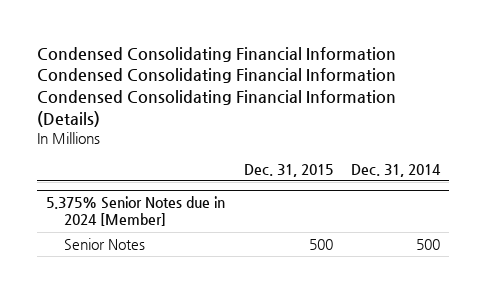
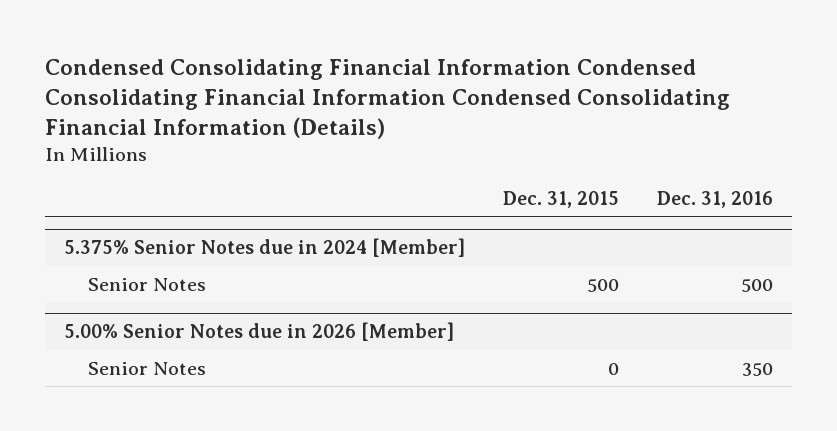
[351,163,442,177] Dec. 31, 2014 -> none
none -> [657,191,774,209] Dec. 31, 2016
none -> [63,322,454,342] 5.00% Senior Notes due in 2026 [Member]
none -> [87,361,206,375] Senior Notes

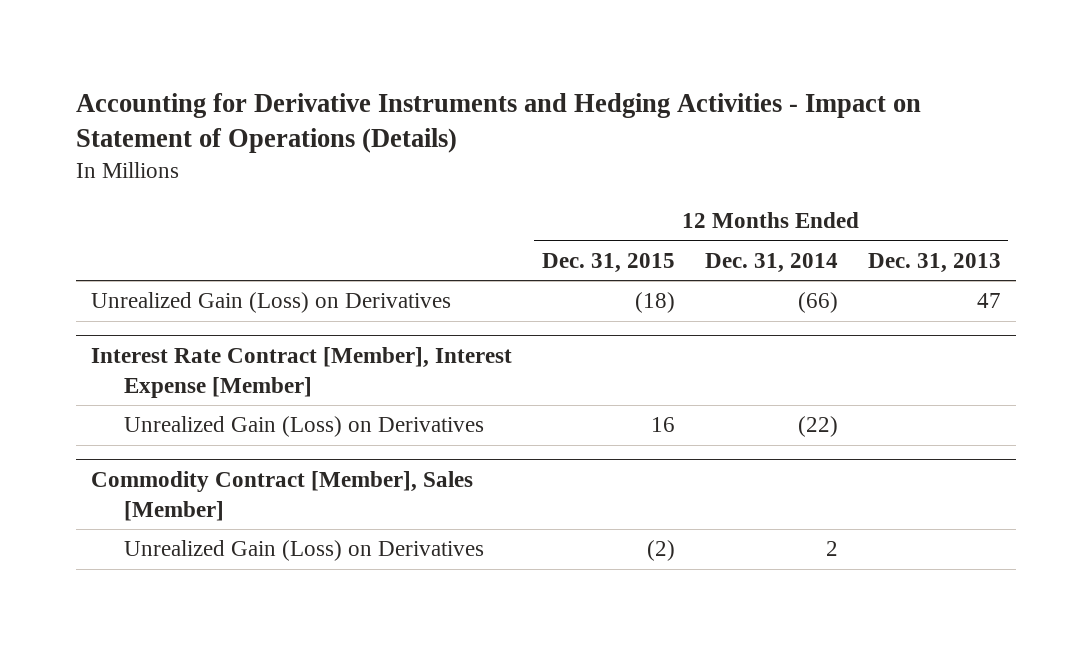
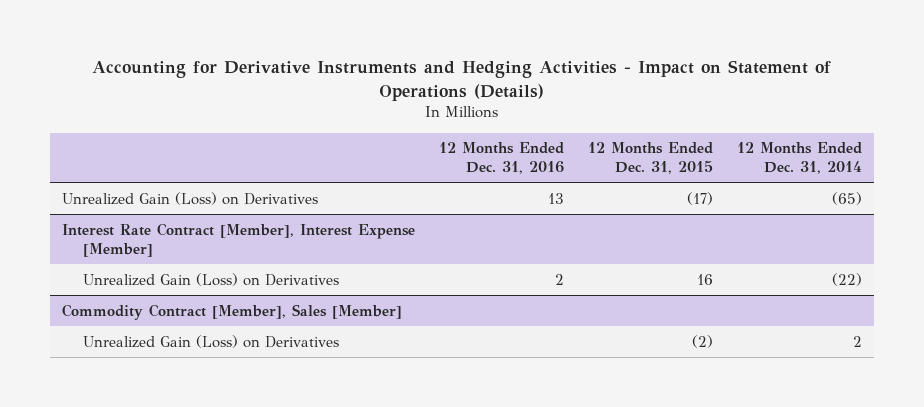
[867,252,1001,273] Dec. 31, 2013 -> none
none -> [438,142,564,175] 12 Months Ended Dec. 31, 2016
[634,292,675,314] (18) -> [687,191,714,205] (17)
[797,292,838,314] (66) -> [832,191,863,205] (65)

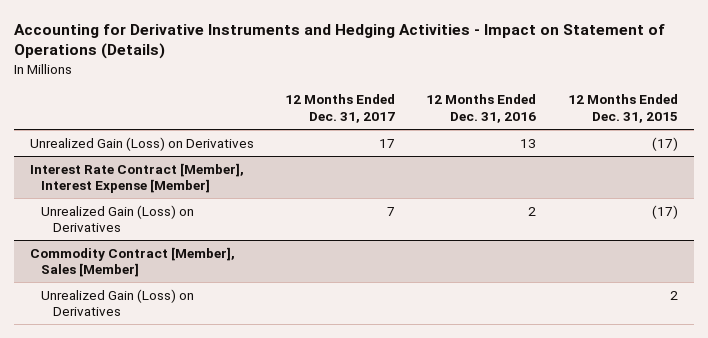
[737,142,863,175] 12 Months Ended Dec. 31, 2014 -> none
none -> [285,94,396,124] 12 Months Ended Dec. 31, 2017
[697,273,714,285] 16 -> [651,204,678,219] (17)
[692,334,714,348] (2) -> [669,290,678,300] 2

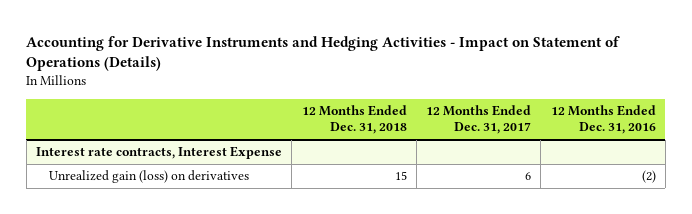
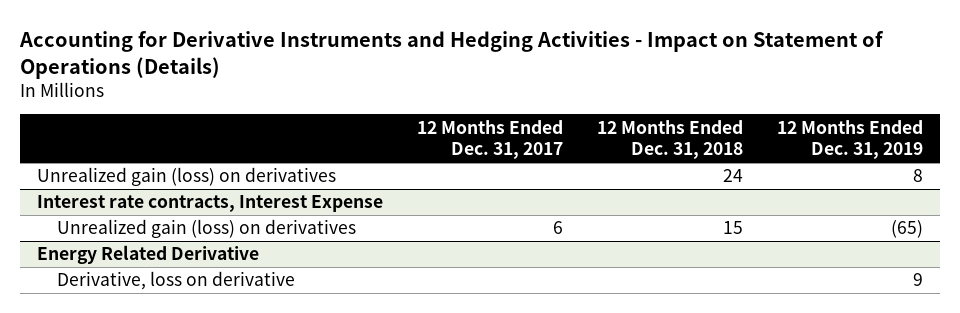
[550,104,656,135] 12 Months Ended Dec. 31, 2016 -> none
none -> [777,119,924,160] 12 Months Ended Dec. 31, 2019
none -> [37,167,337,187] Unrealized gain (loss) on derivatives
none -> [37,245,260,265] Energy Related Derivative
none -> [56,271,295,291] Derivative, loss on derivative

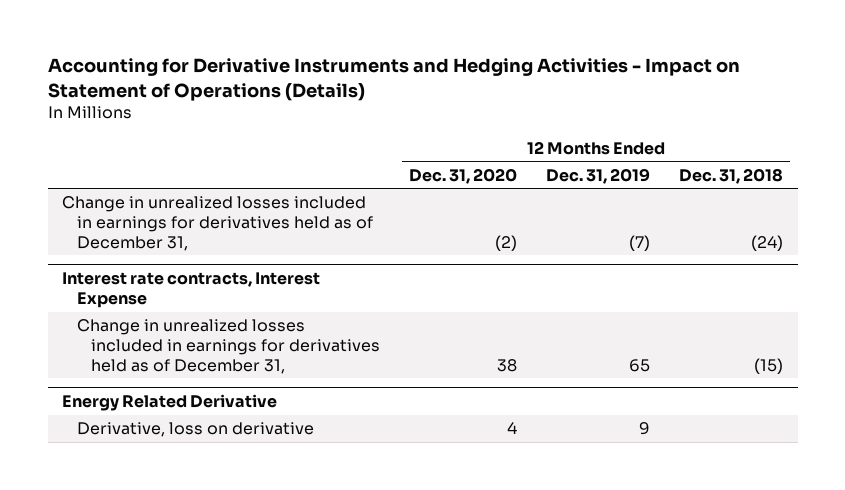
[417,119,564,160] 12 Months Ended Dec. 31, 2017 -> none
none -> [409,167,518,184] Dec. 31, 2020
[37,167,337,187] Unrealized gain (loss) on derivatives -> [62,196,373,251] Change in unrealized losses included in earnings for derivatives held as of December 31,
[723,169,744,183] 24 -> [751,234,784,251] (24)
[913,169,924,183] 8 -> [629,234,651,251] (7)
[56,219,356,239] Unrealized gain (loss) on derivatives -> [76,319,381,374] Change in unrealized losses included in earnings for derivatives held as of December 31,
[723,221,744,235] 15 -> [754,357,784,374] (15)
[891,220,924,239] (65) -> [629,358,651,372] 65

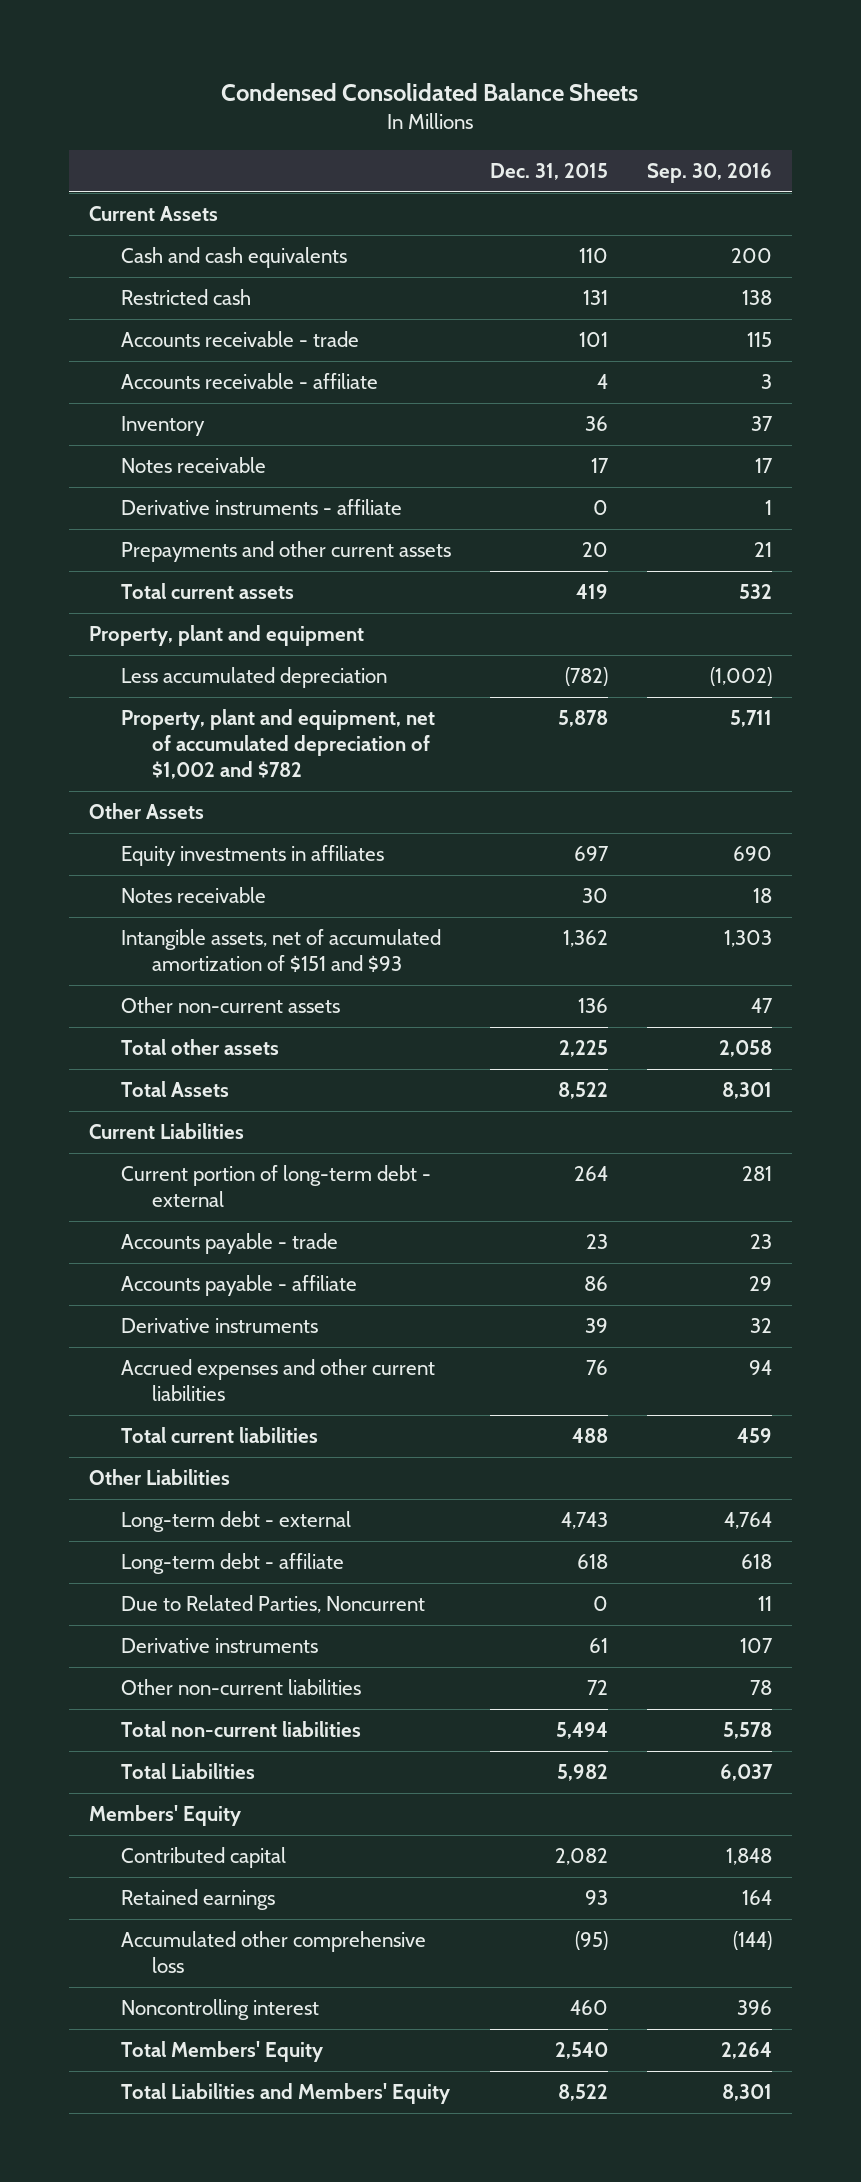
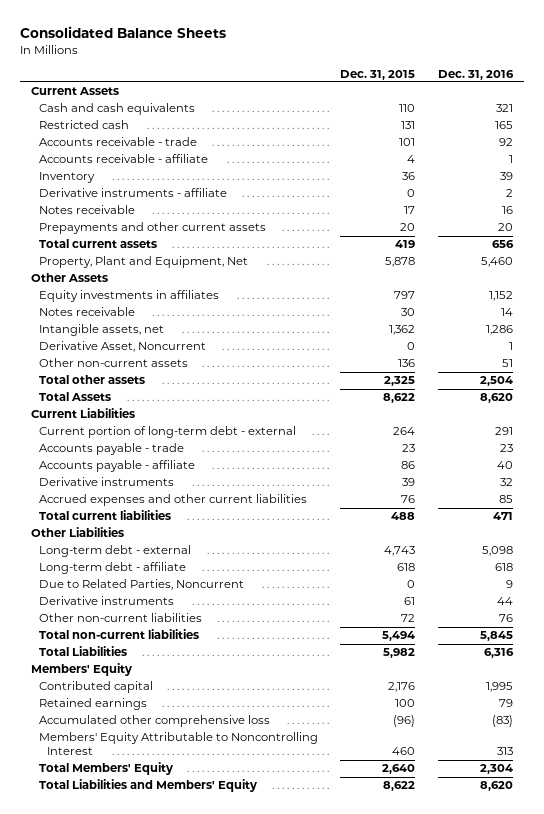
[221,83,639,102] Condensed Consolidated Balance Sheets -> [19,25,226,38] Consolidated Balance Sheets
[646,162,772,183] Sep. 30, 2016 -> none
none -> [437,69,514,80] Dec. 31, 2016
[120,457,266,474] Notes receivable -> [39,205,136,215] Notes receivable
[88,625,364,647] Property, plant and equipment -> none
[120,667,387,689] Less accumulated depreciation -> none
[120,709,435,780] Property, plant and equipment, net of accumulated depreciation of $1,002 and $782 -> [39,256,249,269] Property, Plant and Equipment, Net
[573,846,609,862] 697 -> [394,291,416,300] 797
[120,929,441,973] Intangible assets, net of accumulated amortization of $151 and $93 -> [39,324,165,337] Intangible assets, net
none -> [39,341,207,353] Derivative Asset, Noncurrent
[558,1040,608,1058] 2,225 -> [384,376,416,387] 2,325
[557,1082,608,1100] 8,522 -> [383,393,416,404] 8,622
[554,1848,608,1866] 2,082 -> [388,682,416,693] 2,176
[584,1890,608,1906] 93 -> [395,699,416,708] 100
[574,1931,608,1951] (95) -> [393,715,416,728] (96)
[120,1999,319,2021] Noncontrolling interest -> [39,732,319,756] Members' Equity Attributable to Noncontrolling Interest
[554,2042,608,2060] 2,540 -> [382,764,416,775] 2,640
[557,2084,608,2102] 8,522 -> [383,781,416,792] 8,622

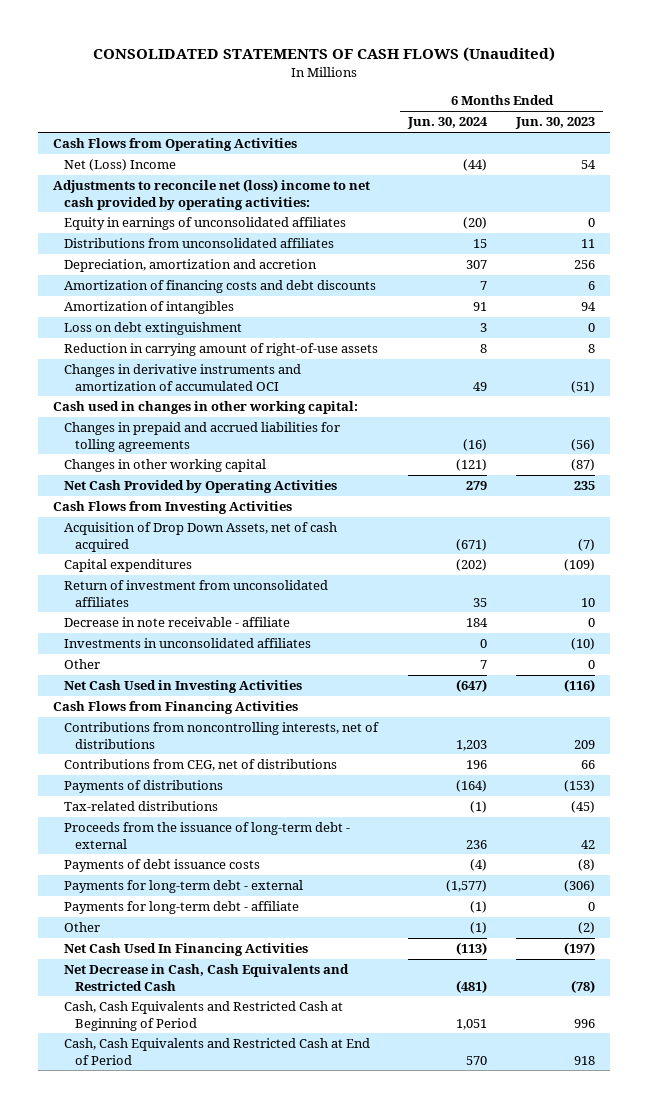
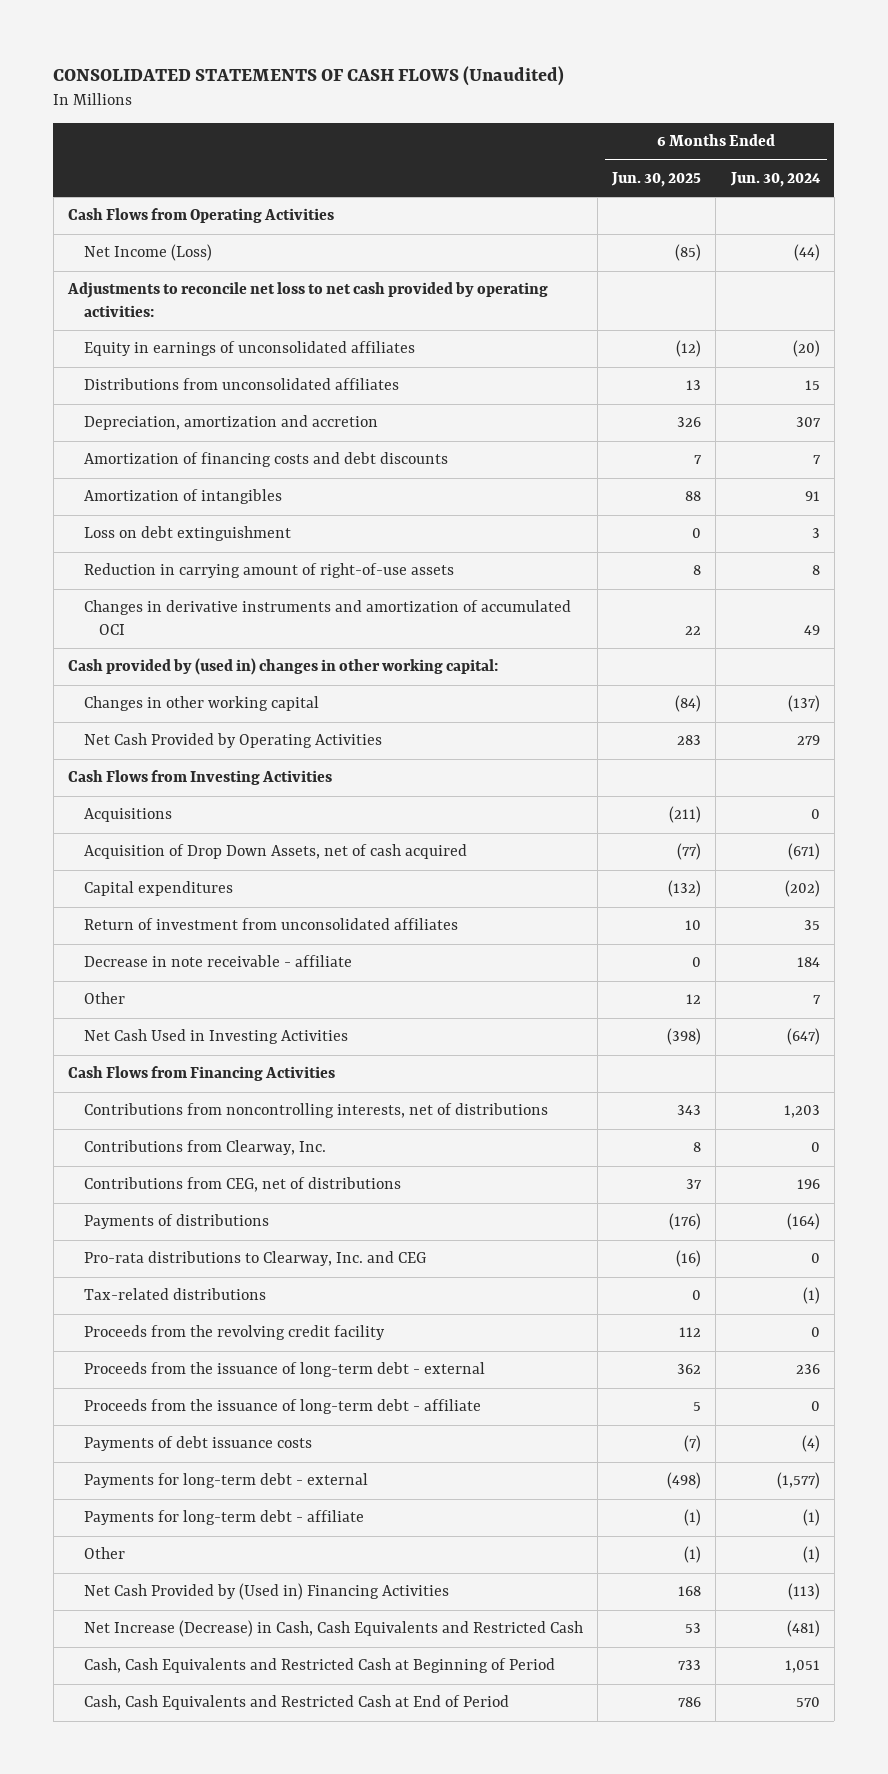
[515,117,596,130] Jun. 30, 2023 -> none
none -> [611,171,702,187] Jun. 30, 2025
[64,159,177,172] Net (Loss) Income -> [83,244,212,262] Net Income (Loss)
[53,179,371,210] Adjustments to reconcile net (loss) income to net cash provided by operating activities: -> [66,282,548,317] Adjustments to reconcile net loss to net cash provided by operating activities:
[64,422,341,452] Changes in prepaid and accrued liabilities for tolling agreements -> none
[53,401,359,415] Cash used in changes in other working capital: -> [67,658,498,676] Cash provided by (used in) changes in other working capital:
[455,459,487,472] (121) -> [787,695,820,713] (137)
none -> [83,808,172,823] Acquisitions
[64,638,312,649] Investments in unconsolidated affiliates -> none
none -> [83,1140,326,1156] Contributions from Clearway, Inc.
none -> [83,1251,426,1267] Pro-rata distributions to Clearway, Inc. and CEG
none -> [83,1325,385,1341] Proceeds from the revolving credit facility
none -> [83,1399,481,1415] Proceeds from the issuance of long-term debt - affiliate
[64,943,309,957] Net Cash Used In Financing Activities -> [83,1583,449,1601] Net Cash Provided by (Used in) Financing Activities
[64,964,350,991] Net Decrease in Cash, Cash Equivalents and Restricted Cash -> [83,1620,583,1638] Net Increase (Decrease) in Cash, Cash Equivalents and Restricted Cash

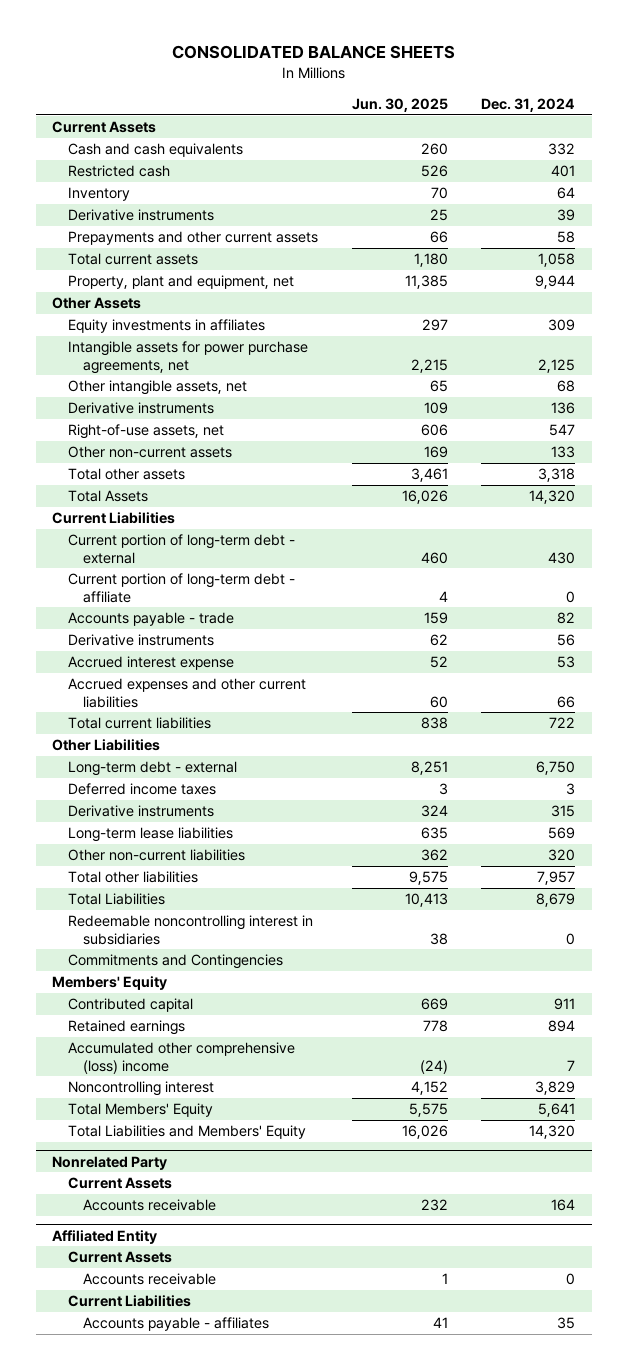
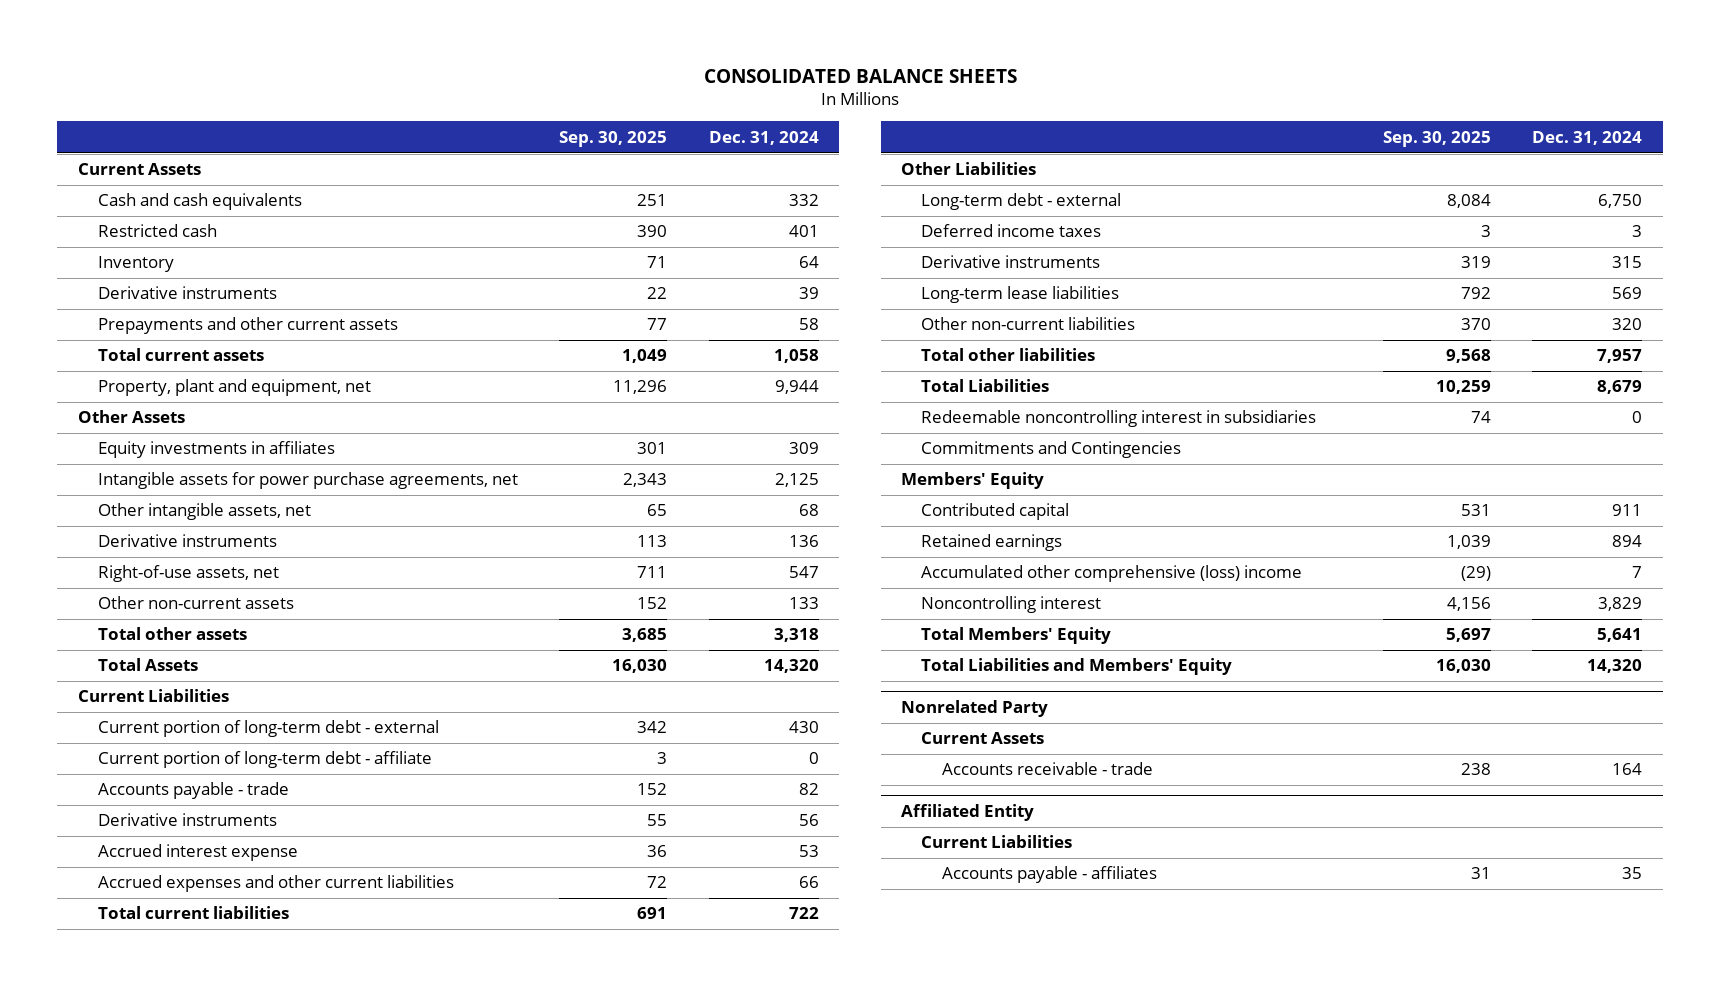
[351,98,448,113] Jun. 30, 2025 -> none
none -> [559,130,668,147] Sep. 30, 2025
[83,1199,217,1212] Accounts receivable -> [941,762,1153,776] Accounts receivable - trade
[67,1251,172,1264] Current Assets -> none
[83,1273,217,1286] Accounts receivable -> none

